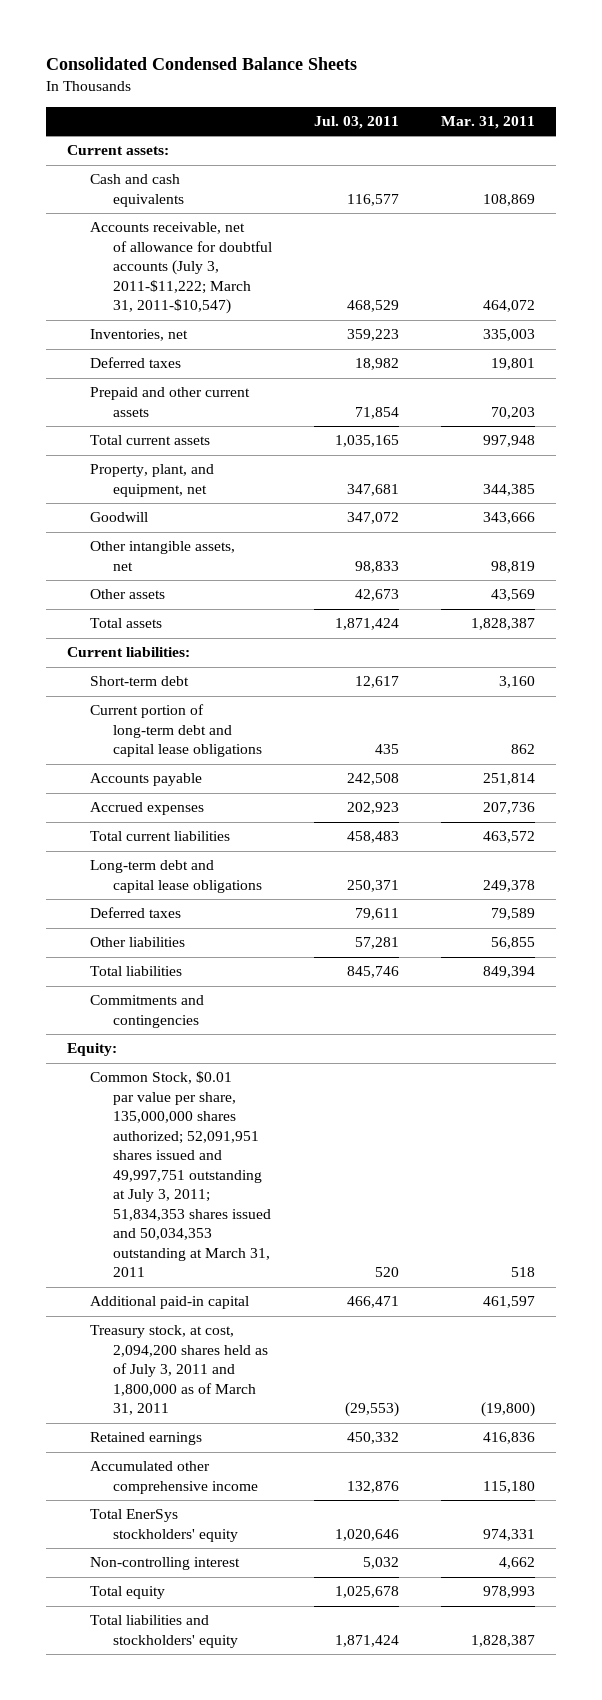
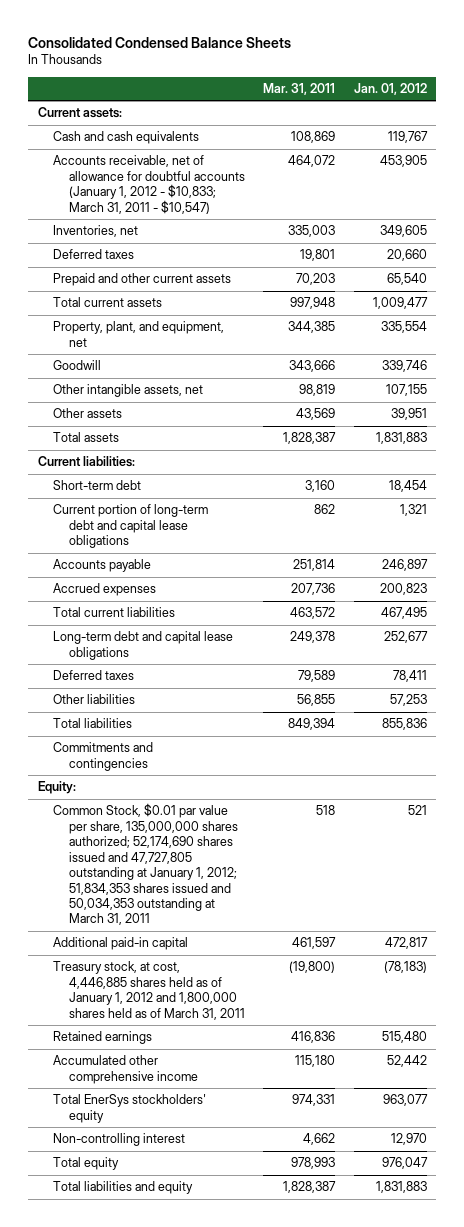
[313,115,399,129] Jul. 03, 2011 -> none
none -> [353,82,427,95] Jan. 01, 2012
[89,222,272,315] Accounts receivable, net of allowance for doubtful accounts (July 3, 2011-$11,222; March 31, 2011-$10,547) -> [53,155,245,214] Accounts receivable, net of allowance for doubtful accounts (January 1, 2012 - $10,833; March 31, 2011 - $10,547)
[89,1071,271,1278] Common Stock, $0.01 par value per share, 135,000,000 shares authorized; 52,091,951 shares issued and 49,997,751 outstanding at July 3, 2011; 51,834,353 shares issued and 50,034,353 outstanding at March 31, 2011 -> [53,803,238,926] Common Stock, $0.01 par value per share, 135,000,000 shares authorized; 52,174,690 shares issued and 47,727,805 outstanding at January 1, 2012; 51,834,353 shares issued and 50,034,353 outstanding at March 31, 2011
[89,1325,268,1416] Treasury stock, at cost, 2,094,200 shares held as of July 3, 2011 and 1,800,000 as of March 31, 2011 -> [53,961,245,1020] Treasury stock, at cost, 4,446,885 shares held as of January 1, 2012 and 1,800,000 shares held as of March 31, 2011
[89,1615,238,1648] Total liabilities and stockholders' equity -> [53,1181,194,1195] Total liabilities and equity

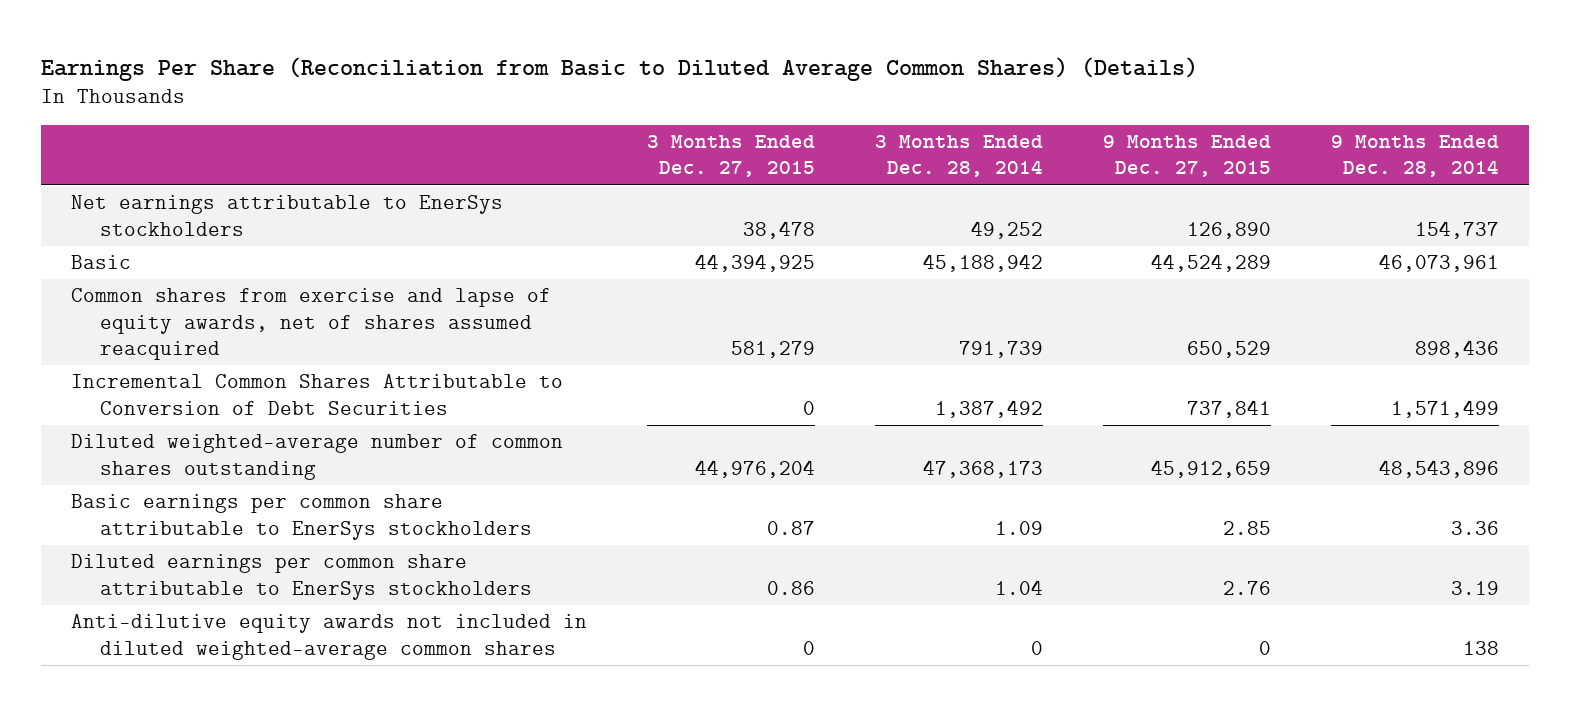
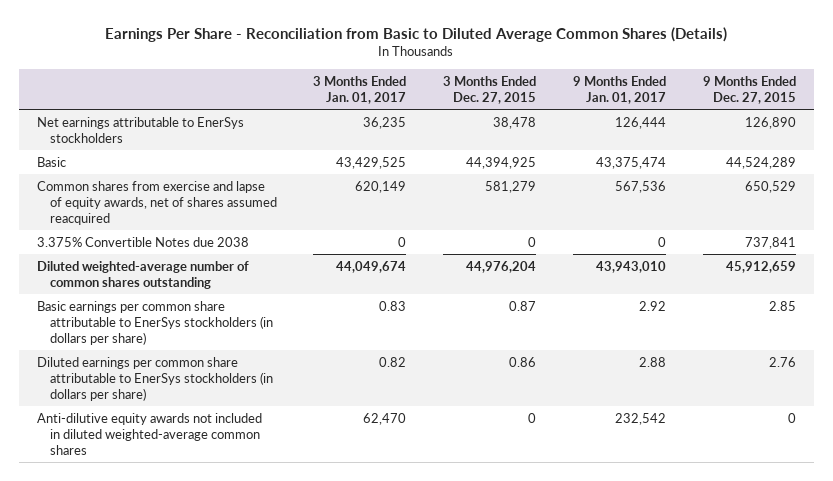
[41,56,1199,81] Earnings Per Share (Reconciliation from Basic to Diluted Average Common Shares) (Details) -> [105,26,728,42] Earnings Per Share - Reconciliation from Basic to Diluted Average Common Shares (Details)
[875,134,1044,178] 3 Months Ended Dec. 28, 2014 -> none
[1331,134,1500,178] 9 Months Ended Dec. 28, 2014 -> none
none -> [313,75,407,105] 3 Months Ended Jan. 01, 2017
none -> [572,75,666,105] 9 Months Ended Jan. 01, 2017
[71,374,564,415] Incremental Common Shares Attributable to Conversion of Debt Securities -> [37,236,250,247] 3.375% Convertible Notes due 2038
[71,494,532,540] Basic earnings per common share attributable to EnerSys stockholders -> [37,300,273,345] Basic earnings per common share attributable to EnerSys stockholders (in dollars per share)
[71,554,532,600] Diluted earnings per common share attributable to EnerSys stockholders -> [37,356,273,401] Diluted earnings per common share attributable to EnerSys stockholders (in dollars per share)

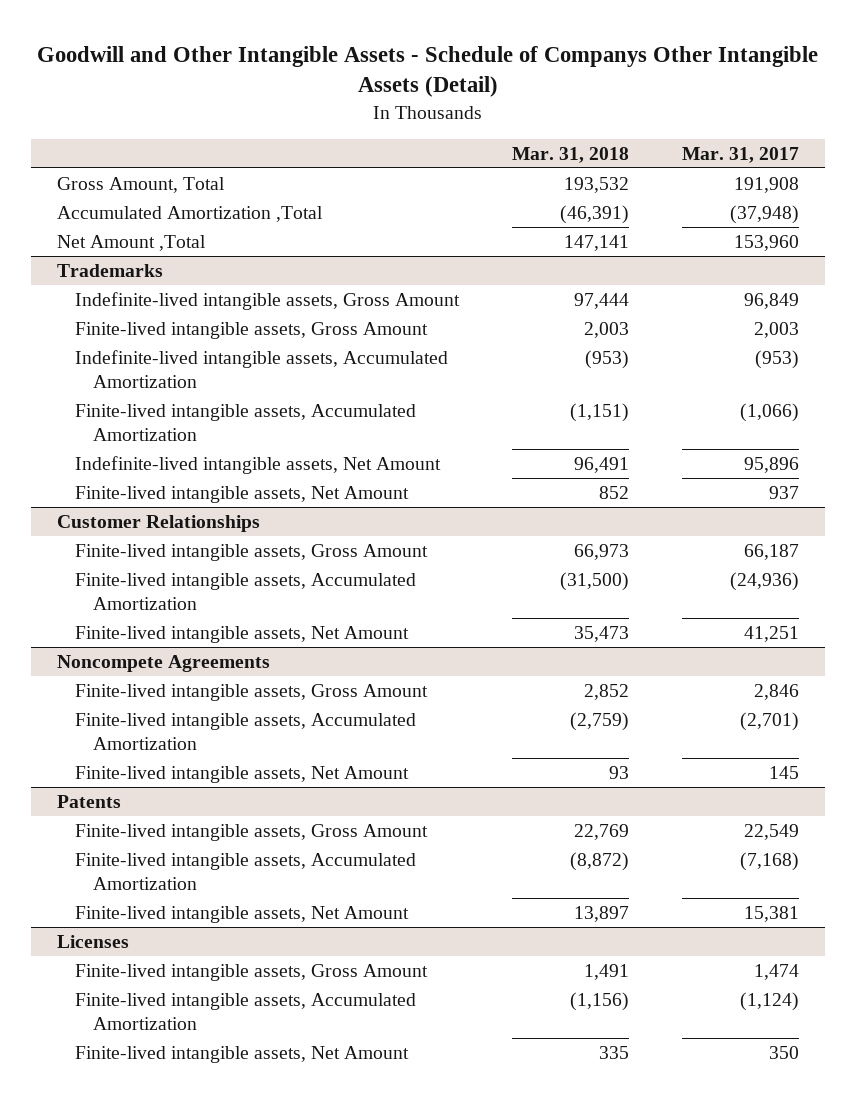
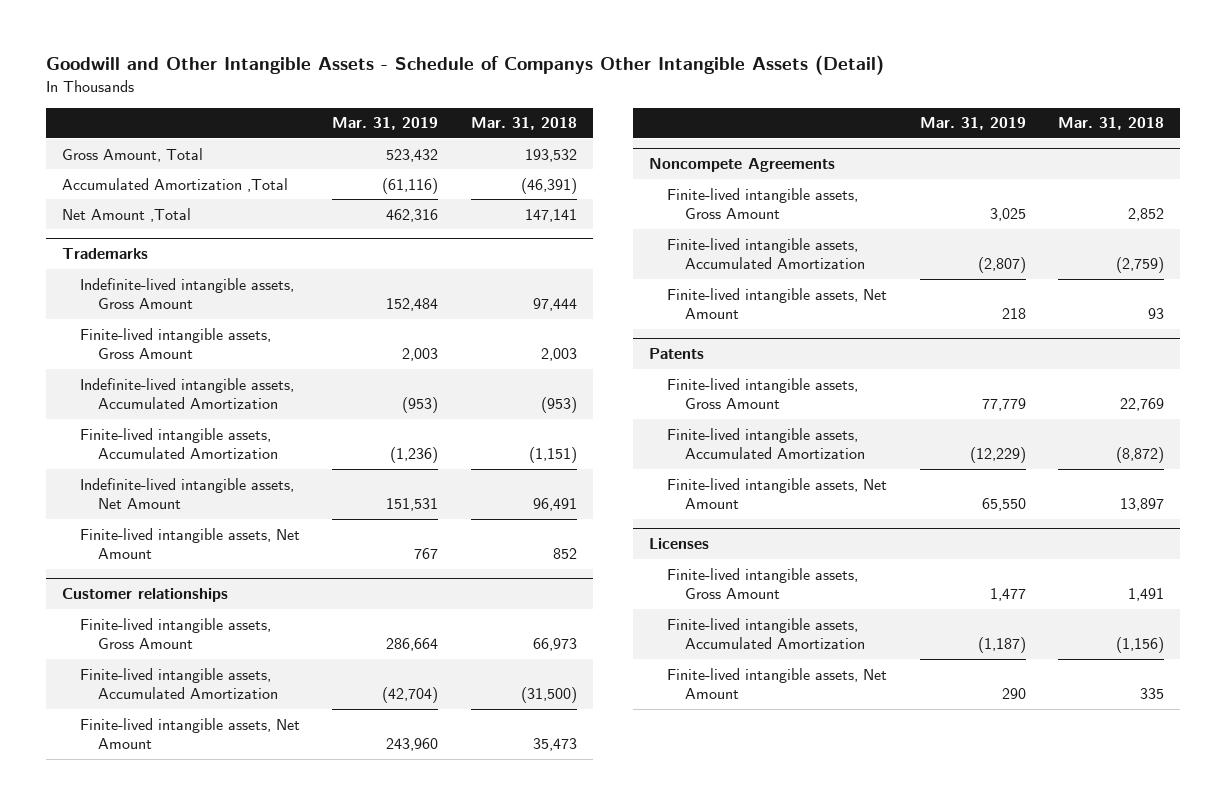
[681,146,799,163] Mar. 31, 2017 -> none
none -> [332,117,439,131] Mar. 31, 2019
[57,514,261,532] Customer Relationships -> [61,588,228,603] Customer relationships

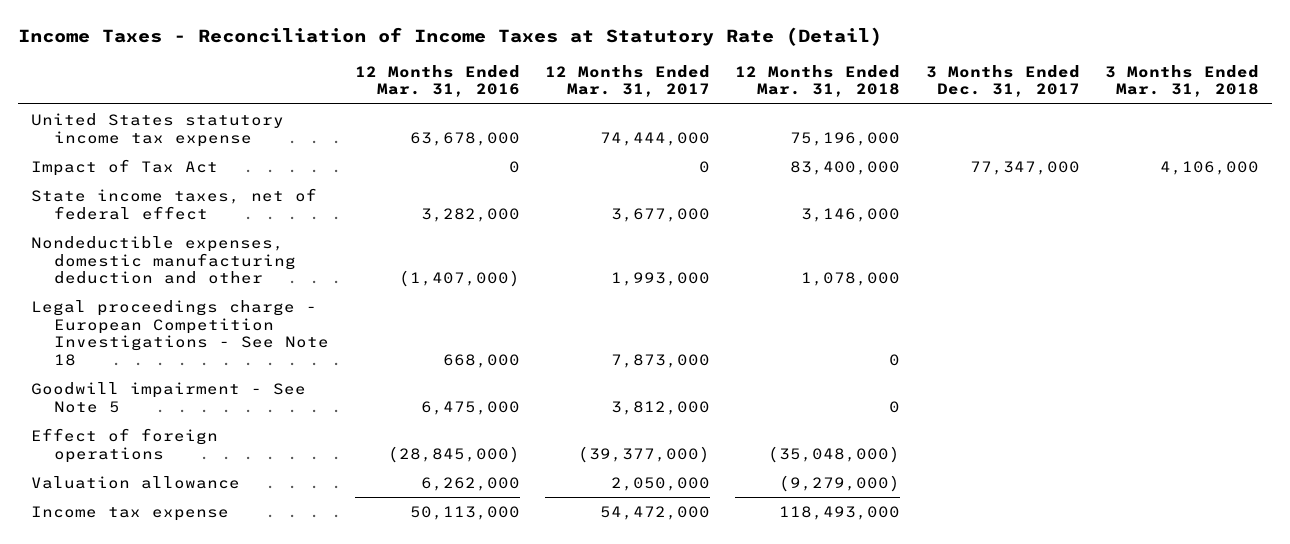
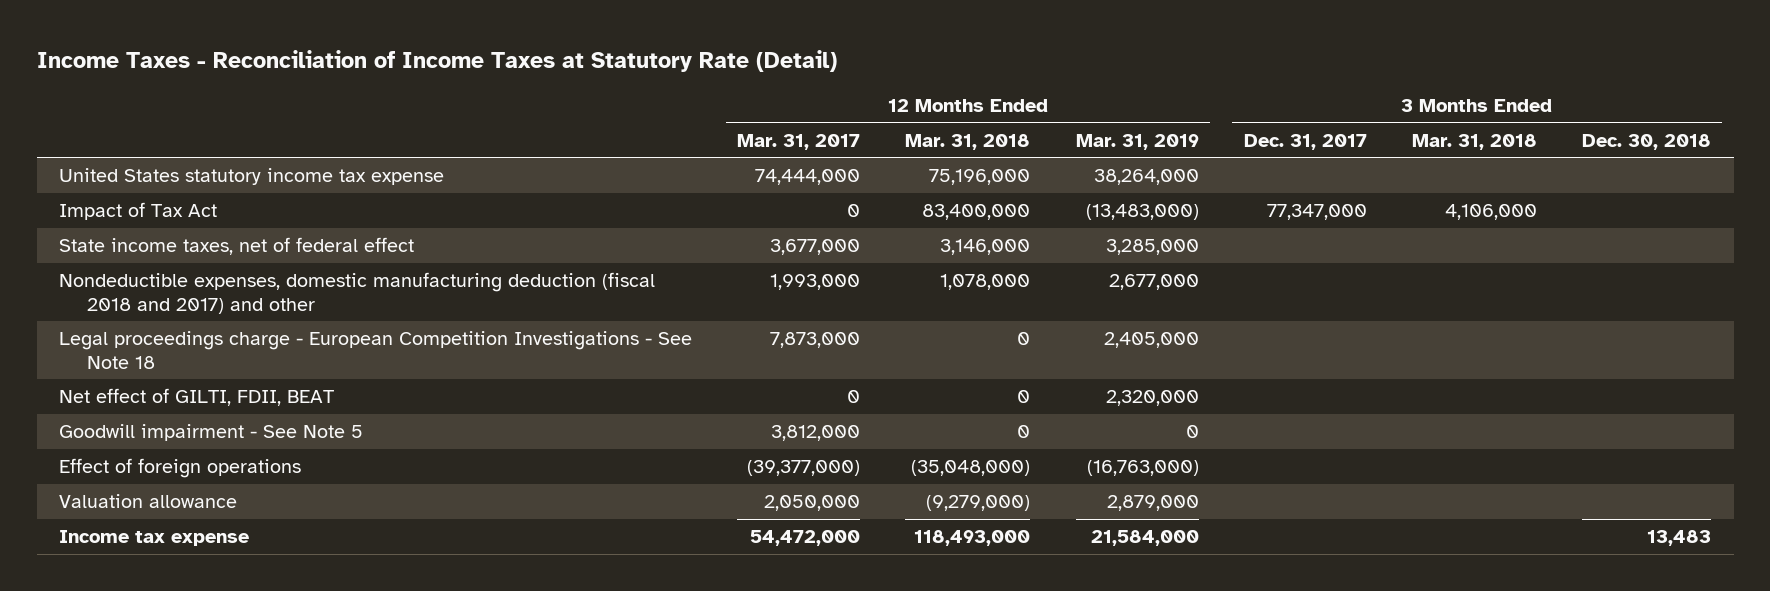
[354,64,520,98] 12 Months Ended Mar. 31, 2016 -> none
none -> [1075,133,1199,150] Mar. 31, 2019
none -> [1582,133,1712,150] Dec. 30, 2018
[31,235,297,285] Nondeductible expenses, domestic manufacturing deduction and other -> [59,272,656,314] Nondeductible expenses, domestic manufacturing deduction (fiscal 2018 and 2017) and other
none -> [59,388,335,407] Net effect of GILTI, FDII, BEAT

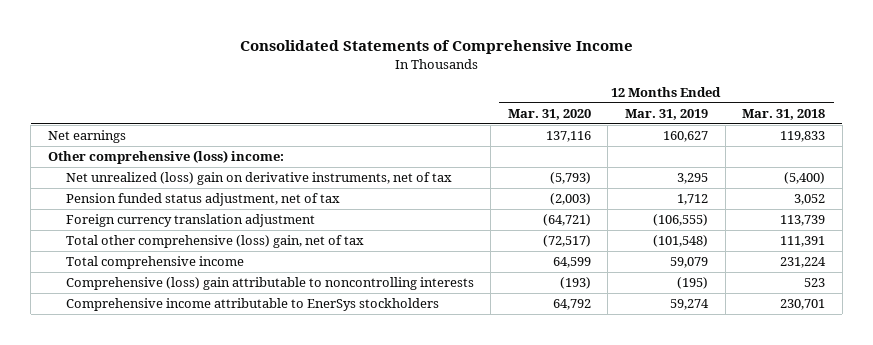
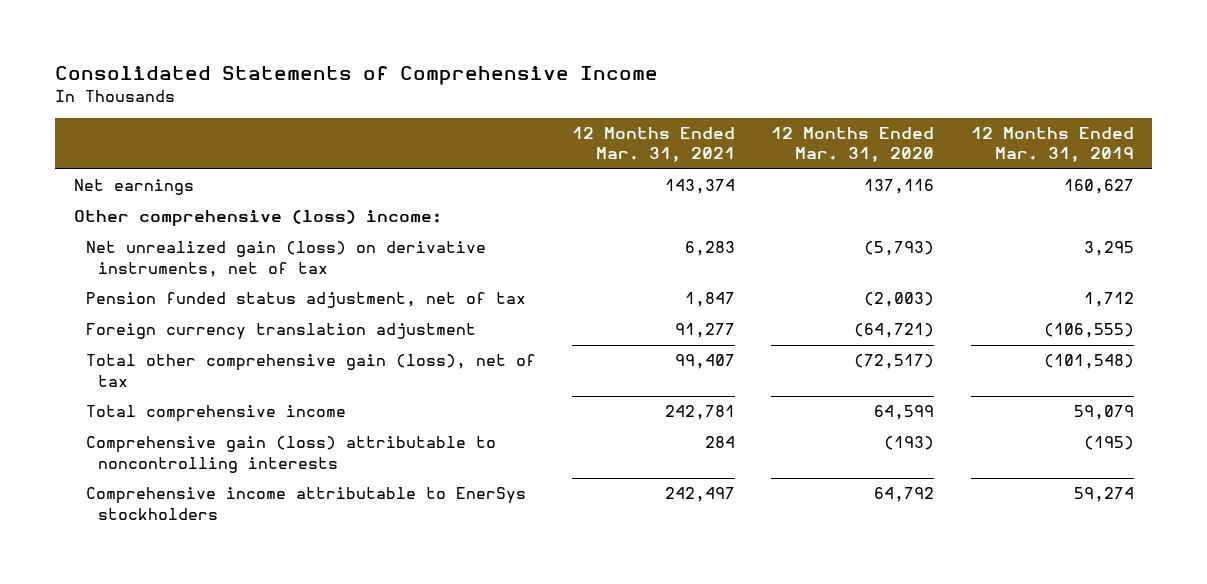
[742,109,826,121] Mar. 31, 2018 -> none
none -> [571,127,735,163] 12 Months Ended Mar. 31, 2021
[65,172,452,186] Net unrealized (loss) gain on derivative instruments, net of tax -> [85,241,486,277] Net unrealized gain (loss) on derivative instruments, net of tax
[65,235,364,249] Total other comprehensive (loss) gain, net of tax -> [85,354,536,387] Total other comprehensive gain (loss), net of tax
[65,277,474,291] Comprehensive (loss) gain attributable to noncontrolling interests -> [85,436,496,473] Comprehensive gain (loss) attributable to noncontrolling interests

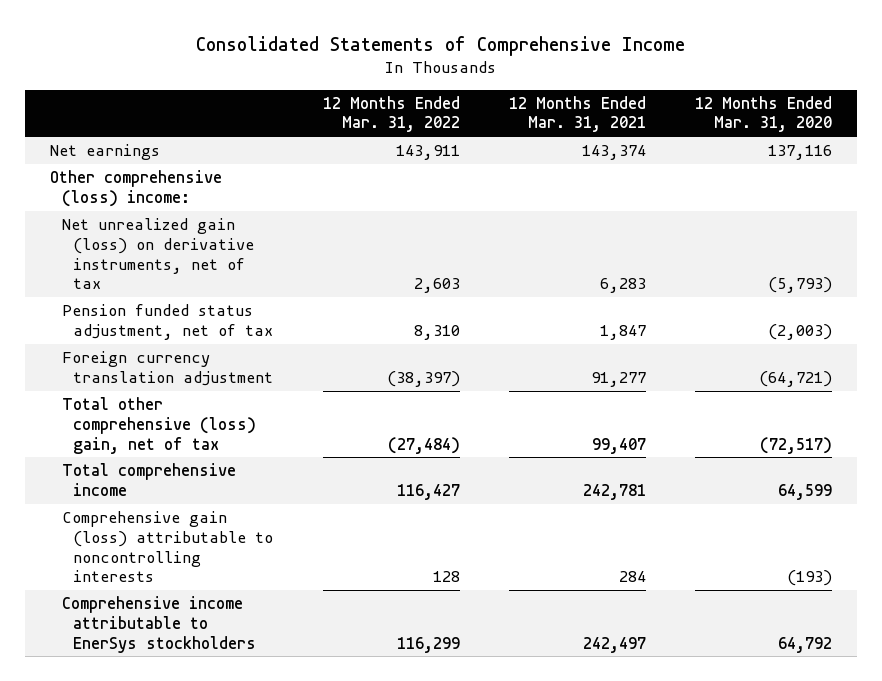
[970,127,1134,163] 12 Months Ended Mar. 31, 2019 -> none
none -> [322,95,460,133] 12 Months Ended Mar. 31, 2022
[85,354,536,387] Total other comprehensive gain (loss), net of tax -> [61,397,257,454] Total other comprehensive (loss) gain, net of tax

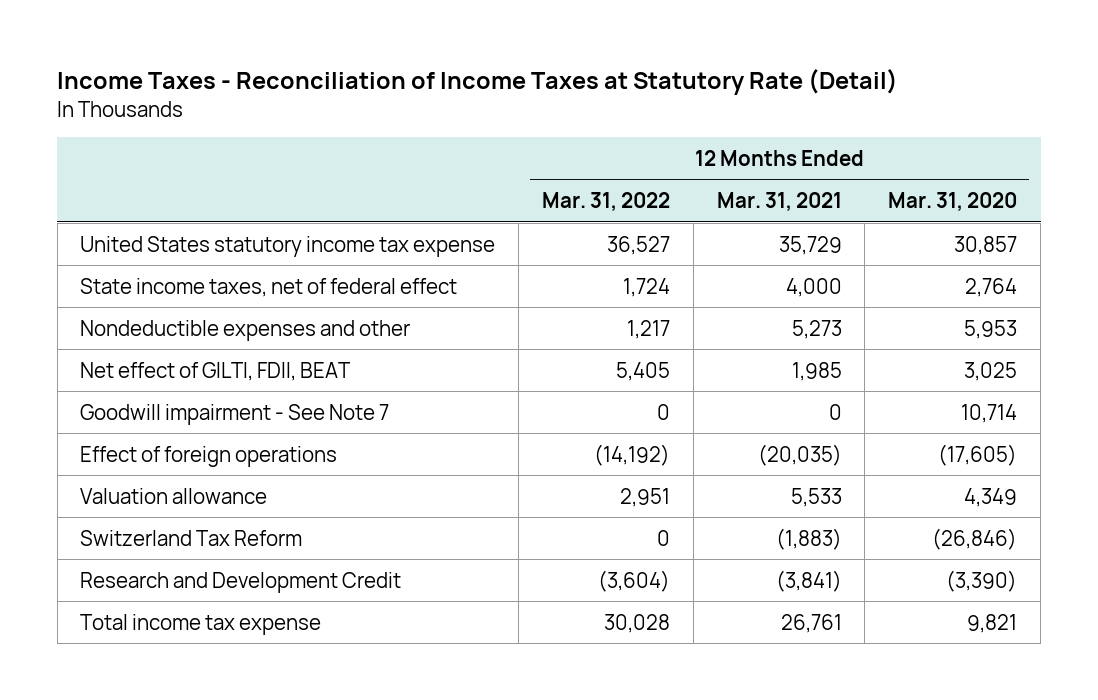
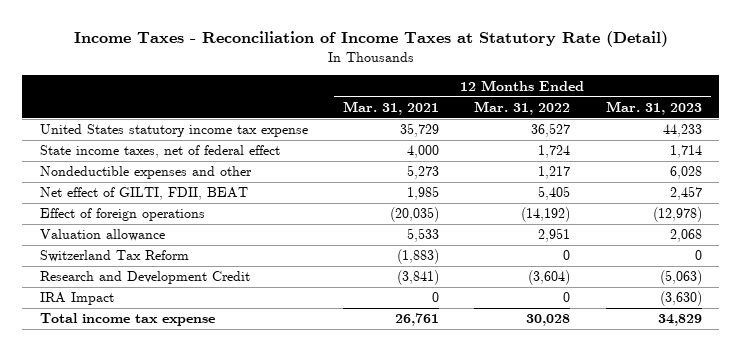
[888,191,1018,211] Mar. 31, 2020 -> none
none -> [605,100,702,115] Mar. 31, 2023
[80,403,390,425] Goodwill impairment - See Note 7 -> none
none -> [39,292,114,306] IRA Impact

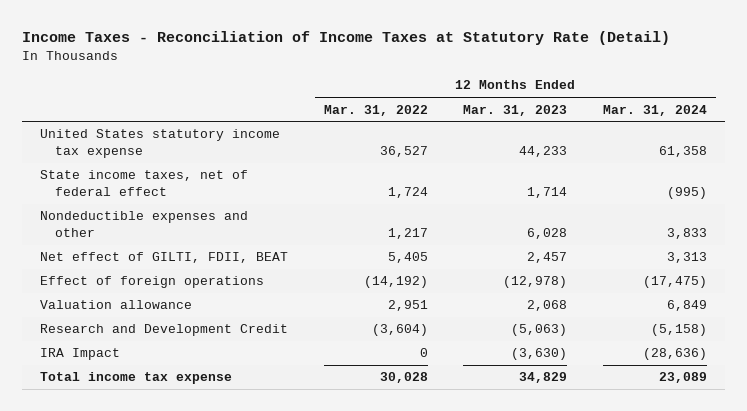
[342,100,439,115] Mar. 31, 2021 -> none
none -> [603,104,708,116] Mar. 31, 2024
[39,250,189,263] Switzerland Tax Reform -> none

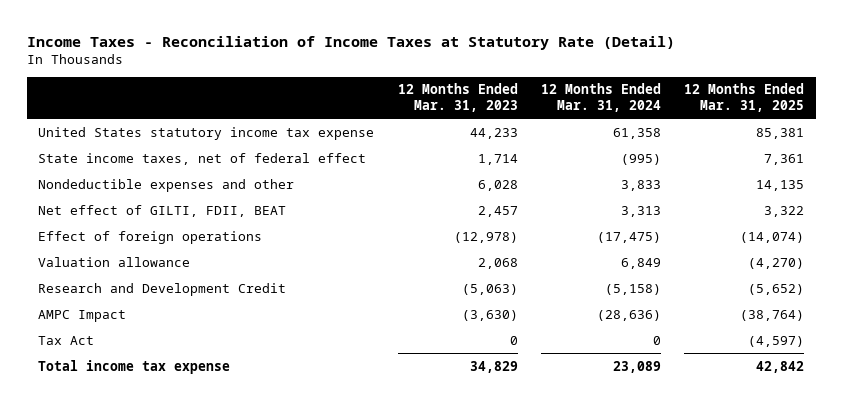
[323,104,428,116] Mar. 31, 2022 -> none
none -> [684,83,805,113] 12 Months Ended Mar. 31, 2025
[40,348,121,361] IRA Impact -> [38,309,127,322] AMPC Impact
none -> [38,335,95,345] Tax Act

